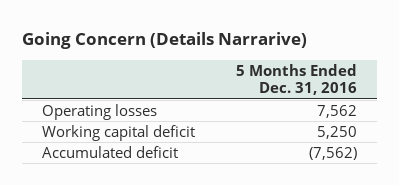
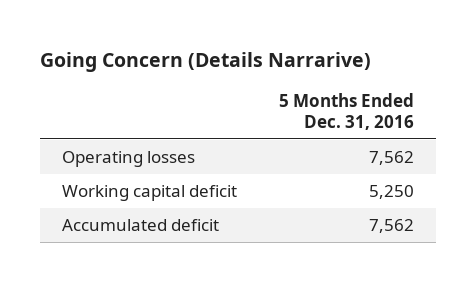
[308,146,357,160] (7,562) -> [369,219,415,234] 7,562

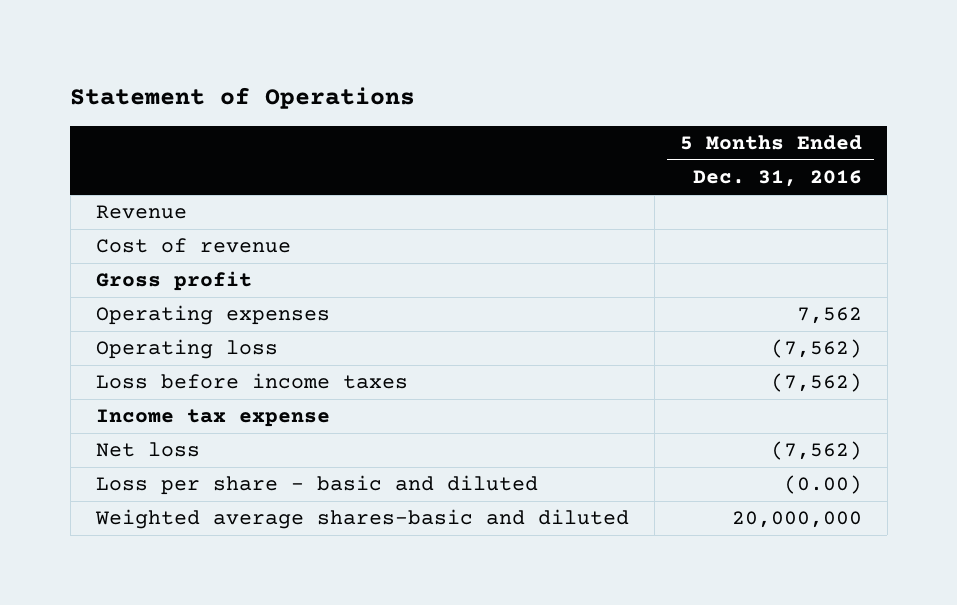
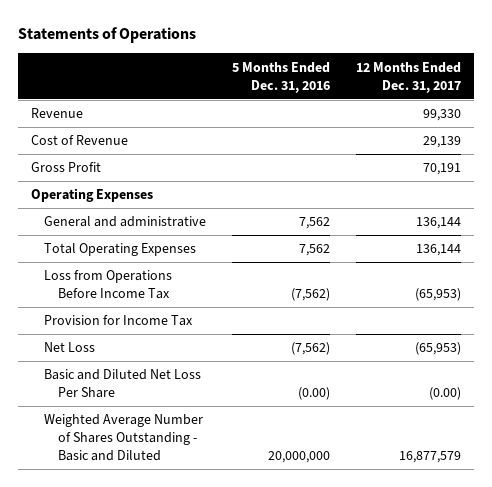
[70,86,416,109] Statement of Operations -> [17,27,196,44] Statements of Operations
none -> [356,61,462,93] 12 Months Ended Dec. 31, 2017
[95,339,278,360] Operating loss -> none
[95,238,291,254] Cost of revenue -> [30,135,128,146] Cost of Revenue
[95,271,252,292] Gross profit -> [30,162,101,173] Gross Profit
none -> [30,188,153,203] Operating Expenses
none -> [44,216,207,228] General and administrative
[95,305,330,326] Operating expenses -> [44,243,197,257] Total Operating Expenses
[95,373,408,390] Loss before income taxes -> [44,270,173,300] Loss from Operations Before Income Tax
[95,409,330,428] Income tax expense -> [44,315,194,327] Provision for Income Tax
[95,442,200,458] Net loss -> [44,342,96,353] Net Loss
[95,475,538,496] Loss per share - basic and diluted -> [44,369,202,399] Basic and Diluted Net Loss Per Share
[94,509,629,530] Weighted average shares-basic and diluted -> [44,414,204,462] Weighted Average Number of Shares Outstanding - Basic and Diluted

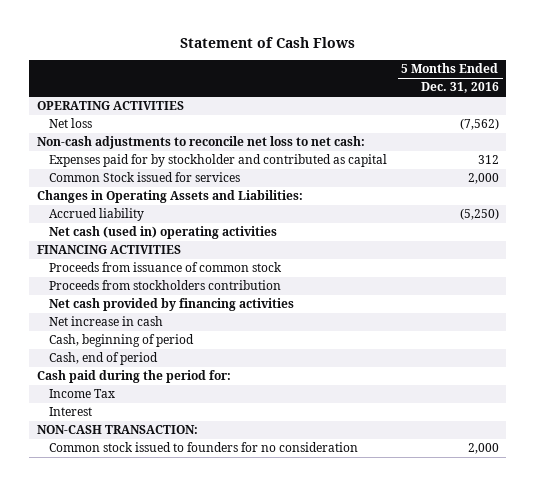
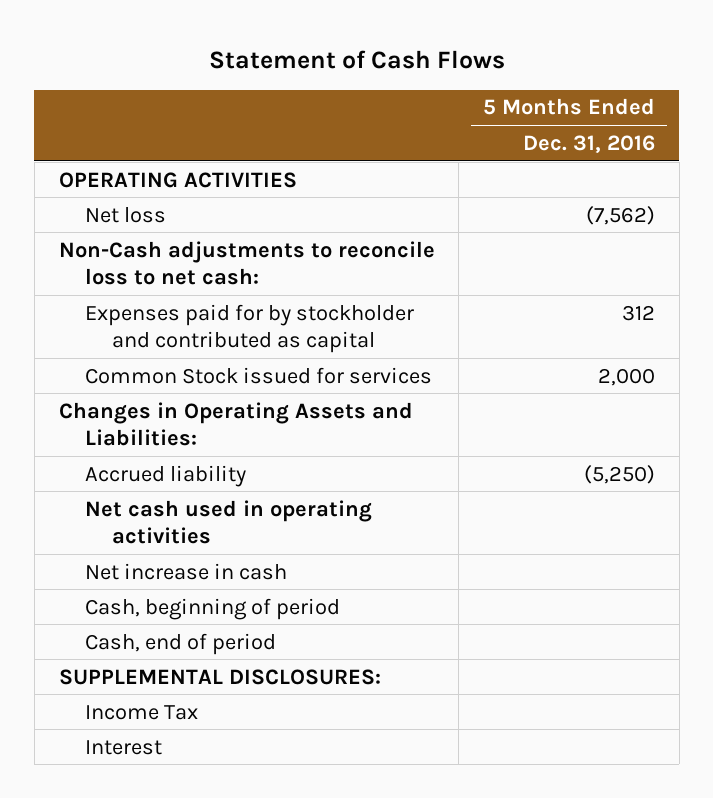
[36,136,365,150] Non-cash adjustments to reconcile net loss to net cash: -> [58,240,435,286] Non-Cash adjustments to reconcile loss to net cash:
[36,245,181,255] FINANCING ACTIVITIES -> none
[48,262,282,273] Proceeds from issuance of common stock -> none
[48,280,281,291] Proceeds from stockholders contribution -> none
[48,298,294,312] Net cash provided by financing activities -> none
[48,226,277,240] Net cash (used in) operating activities -> [85,499,373,545] Net cash used in operating activities
[36,370,231,384] Cash paid during the period for: -> none
none -> [58,668,381,685] SUPPLEMENTAL DISCLOSURES:
[36,425,198,435] NON-CASH TRANSACTION: -> none
[48,442,358,453] Common stock issued to founders for no consideration -> none

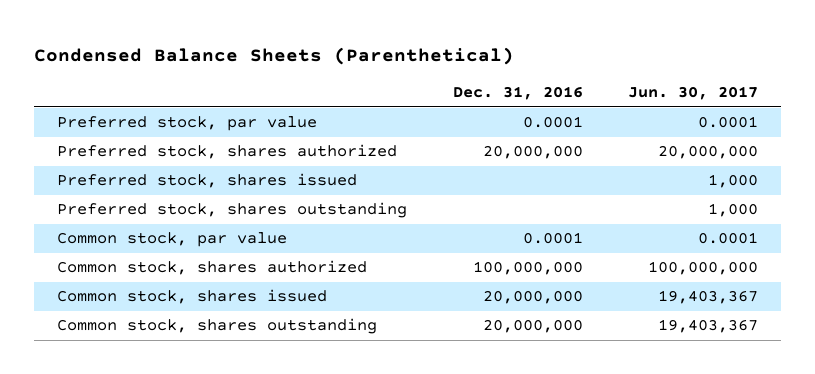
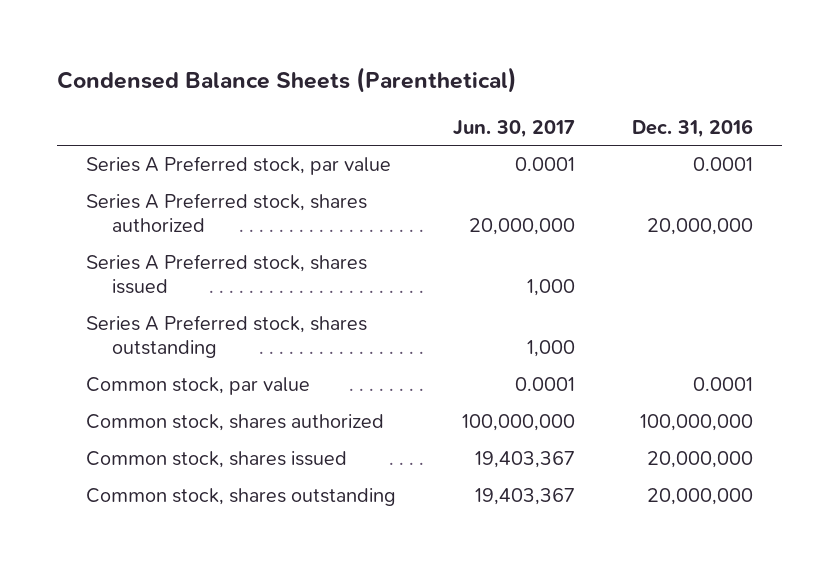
[56,116,317,132] Preferred stock, par value -> [85,156,391,176] Series A Preferred stock, par value
[56,144,397,160] Preferred stock, shares authorized -> [85,193,367,233] Series A Preferred stock, shares authorized
[56,173,357,189] Preferred stock, shares issued -> [85,254,367,295] Series A Preferred stock, shares issued
[56,202,407,219] Preferred stock, shares outstanding -> [85,315,367,359] Series A Preferred stock, shares outstanding

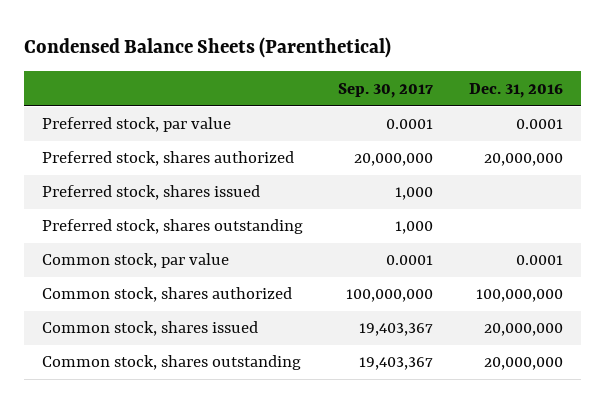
[453,119,576,138] Jun. 30, 2017 -> none
none -> [338,82,434,98] Sep. 30, 2017
[85,156,391,176] Series A Preferred stock, par value -> [41,117,231,133] Preferred stock, par value
[85,193,367,233] Series A Preferred stock, shares authorized -> [41,151,294,167] Preferred stock, shares authorized
[85,254,367,295] Series A Preferred stock, shares issued -> [41,185,260,201] Preferred stock, shares issued
[85,315,367,359] Series A Preferred stock, shares outstanding -> [41,219,303,235] Preferred stock, shares outstanding

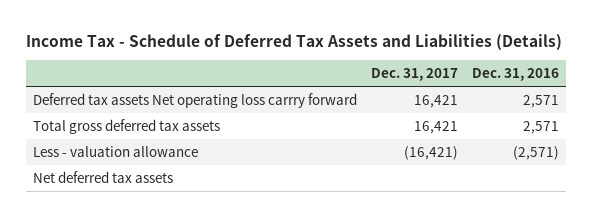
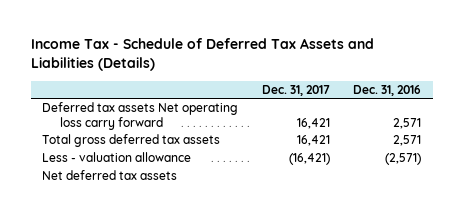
[32,92,357,108] Deferred tax assets Net operating loss carrry forward -> [42,102,239,130] Deferred tax assets Net operating loss carry forward

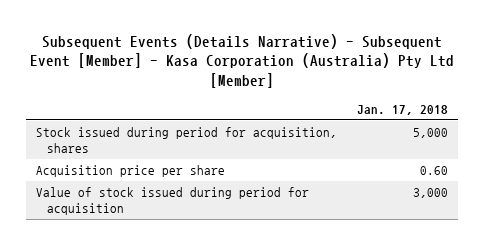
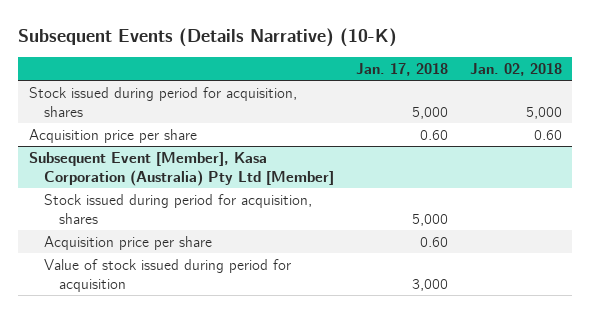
[29,33,454,89] Subsequent Events (Details Narrative) - Subsequent Event [Member] - Kasa Corporation (Australia) Pty Ltd [Member] -> [18,28,398,48] Subsequent Events (Details Narrative) (10-K)
none -> [469,63,562,77] Jan. 02, 2018
none -> [29,151,335,186] Subsequent Event [Member], Kasa Corporation (Australia) Pty Ltd [Member]
none -> [44,193,313,224] Stock issued during period for acquisition, shares
none -> [44,235,213,250] Acquisition price per share

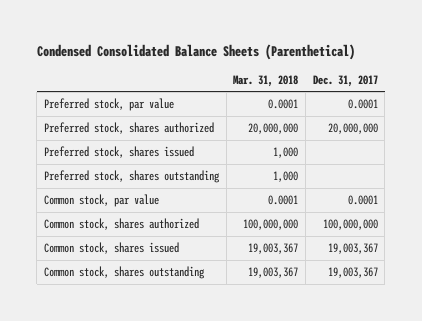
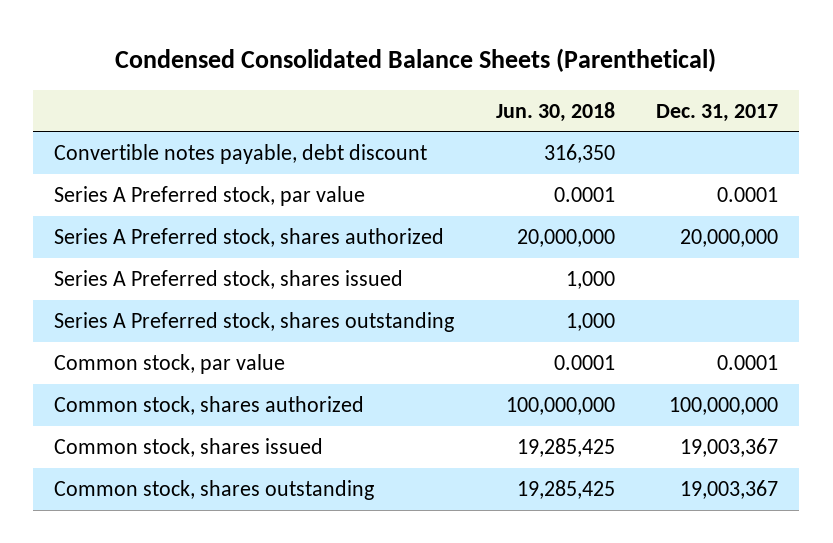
[233,74,299,87] Mar. 31, 2018 -> none
none -> [495,101,615,122] Jun. 30, 2018
none -> [54,143,428,164] Convertible notes payable, debt discount
[43,98,174,112] Preferred stock, par value -> [54,185,366,206] Series A Preferred stock, par value
[43,122,214,135] Preferred stock, shares authorized -> [54,227,445,247] Series A Preferred stock, shares authorized
[43,146,194,159] Preferred stock, shares issued -> [54,269,404,289] Series A Preferred stock, shares issued
[43,170,220,184] Preferred stock, shares outstanding -> [54,311,455,332] Series A Preferred stock, shares outstanding

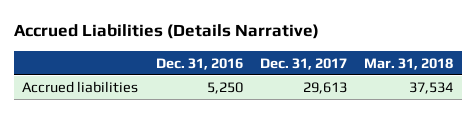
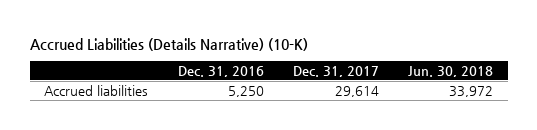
[13,24,319,40] Accrued Liabilities (Details Narrative) -> [29,37,308,51] Accrued Liabilities (Details Narrative) (10-K)
[364,57,454,70] Mar. 31, 2018 -> none
none -> [408,65,494,77] Jun. 30, 2018
[302,82,347,95] 29,613 -> [334,85,379,97] 29,614

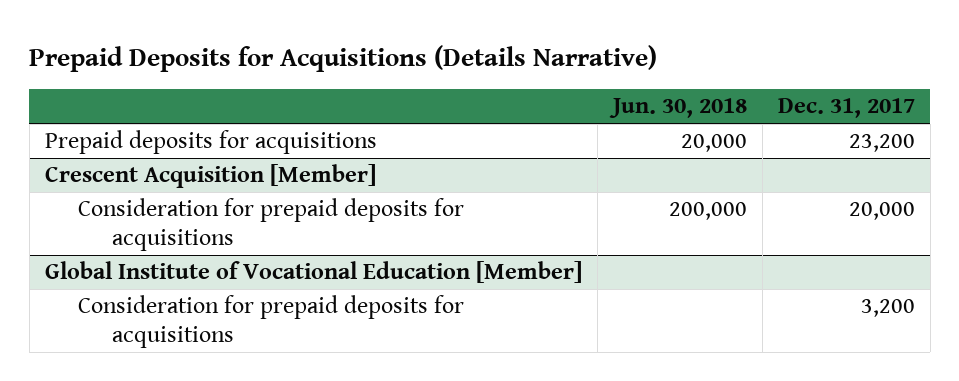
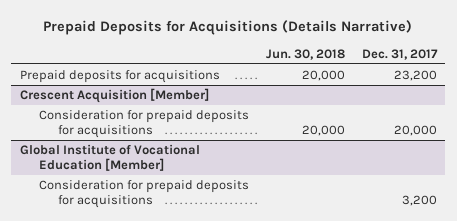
[668,202,747,221] 200,000 -> [301,125,345,137] 20,000

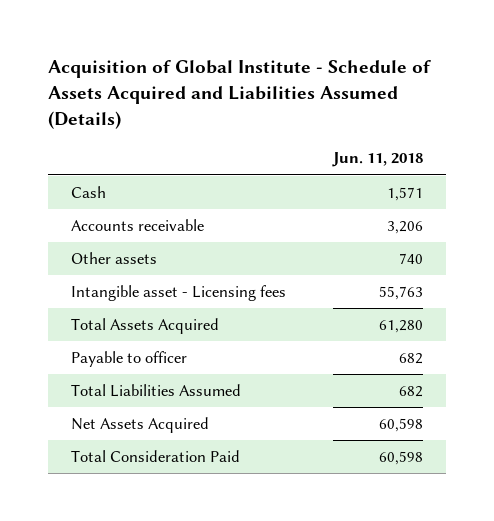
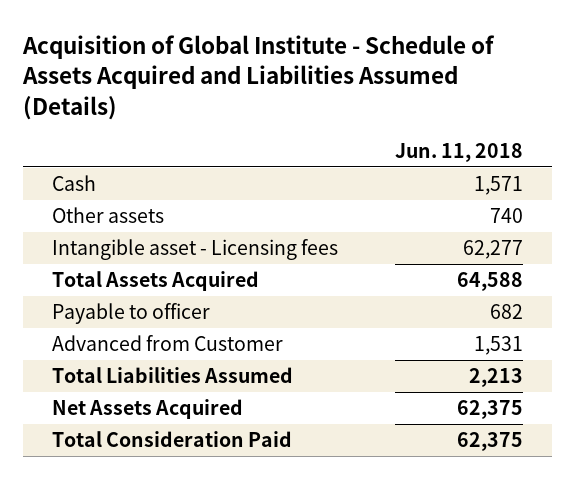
[71,219,205,232] Accounts receivable -> none
[378,286,423,301] 55,763 -> [463,240,524,260] 62,277
[378,320,423,334] 61,280 -> [457,272,524,292] 64,588
none -> [52,335,284,352] Advanced from Customer
[398,386,423,398] 682 -> [469,368,524,388] 2,213
[378,418,423,433] 60,598 -> [457,400,524,420] 62,375
[378,451,423,466] 60,598 -> [457,432,524,452] 62,375

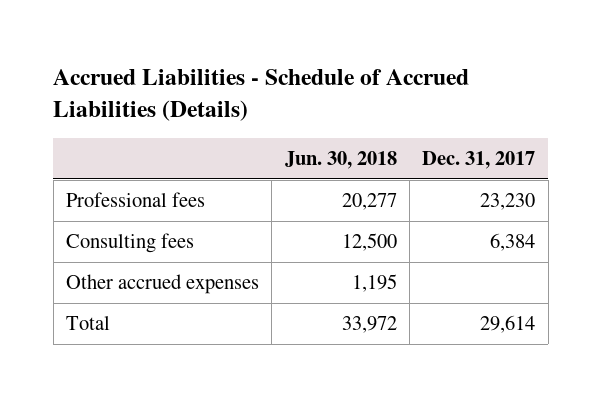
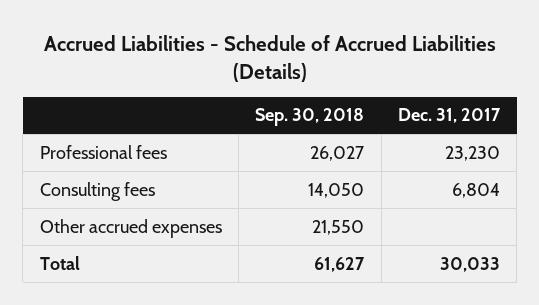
[284,150,397,169] Jun. 30, 2018 -> none
none -> [255,108,365,127] Sep. 30, 2018
[490,233,536,252] 6,384 -> [451,182,500,198] 6,804
[480,315,536,334] 29,614 -> [439,256,500,272] 30,033

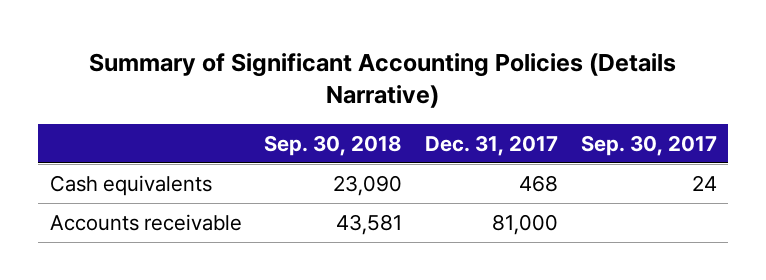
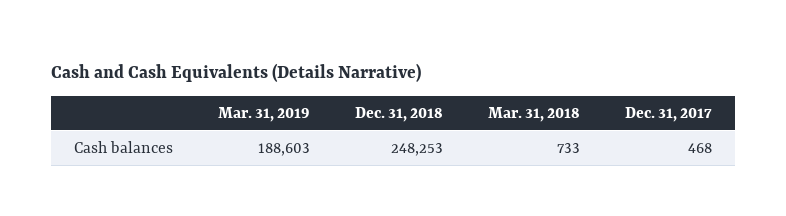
[89,52,677,108] Summary of Significant Accounting Policies (Details Narrative) -> [51,63,422,83] Cash and Cash Equivalents (Details Narrative)
[264,134,403,156] Sep. 30, 2018 -> none
[580,134,717,156] Sep. 30, 2017 -> none
none -> [217,106,310,122] Mar. 31, 2019
none -> [355,106,444,122] Dec. 31, 2018
none -> [488,106,581,122] Mar. 31, 2018
[49,213,242,231] Accounts receivable -> none
[49,174,212,196] Cash equivalents -> [73,140,173,153] Cash balances

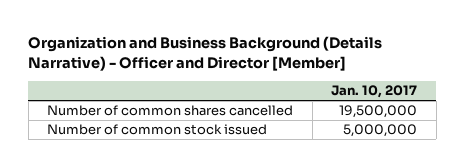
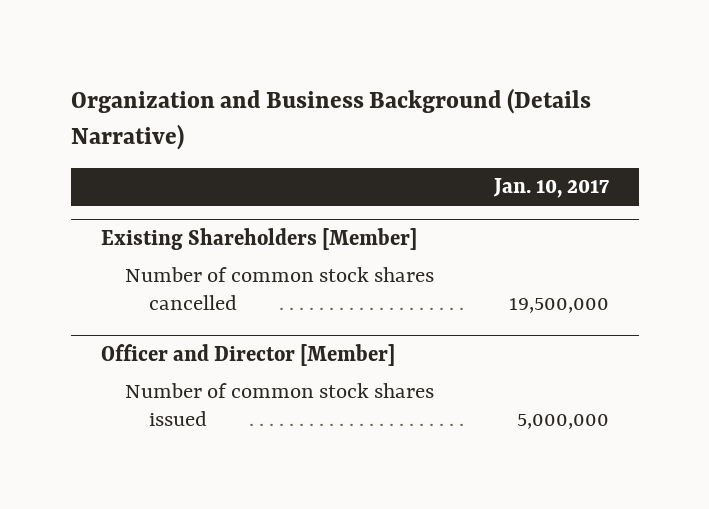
[28,36,383,72] Organization and Business Background (Details Narrative) - Officer and Director [Member] -> [70,87,591,151] Organization and Business Background (Details Narrative)
none -> [100,228,417,251] Existing Shareholders [Member]
[47,105,294,117] Number of common shares cancelled -> [124,267,434,311] Number of common stock shares cancelled
none -> [100,344,395,367] Officer and Director [Member]
[47,124,268,136] Number of common stock issued -> [124,383,434,427] Number of common stock shares issued

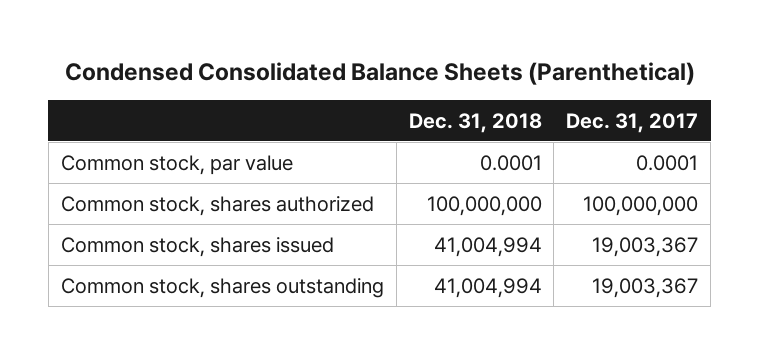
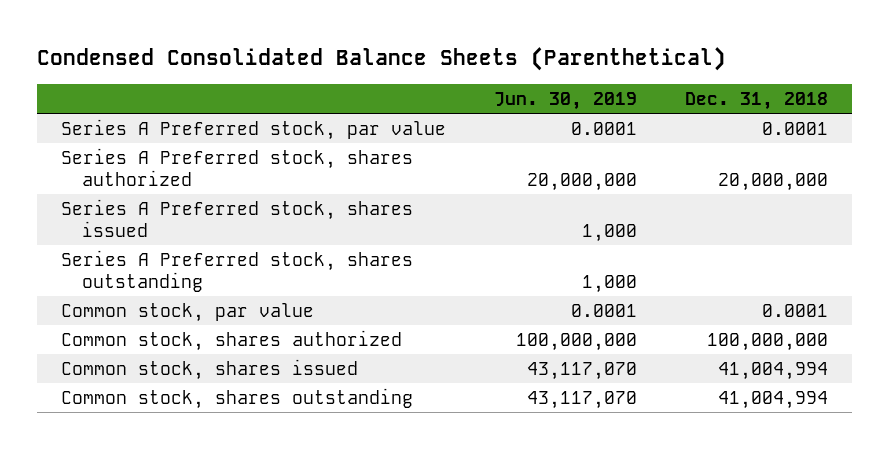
[566,112,699,133] Dec. 31, 2017 -> none
none -> [494,91,638,110] Jun. 30, 2019
none -> [61,119,447,141] Series A Preferred stock, par value
none -> [61,148,414,186] Series A Preferred stock, shares authorized
none -> [61,199,414,237] Series A Preferred stock, shares issued
none -> [61,250,414,292] Series A Preferred stock, shares outstanding

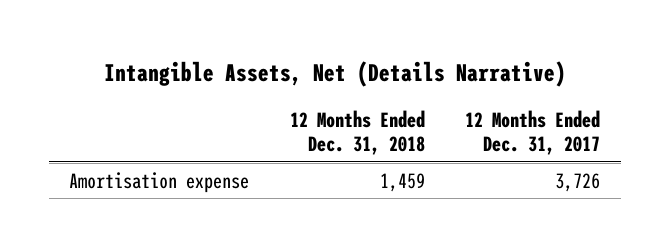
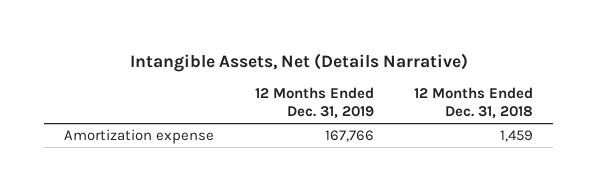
[465,109,601,156] 12 Months Ended Dec. 31, 2017 -> none
none -> [254,87,374,120] 12 Months Ended Dec. 31, 2019
[69,171,250,193] Amortisation expense -> [63,129,214,145] Amortization expense

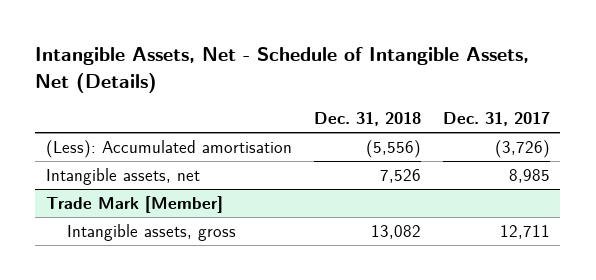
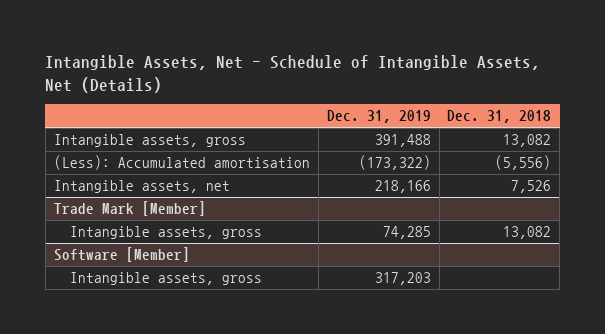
[442,112,550,127] Dec. 31, 2017 -> none
none -> [326,110,431,124] Dec. 31, 2019
none -> [53,134,246,148] Intangible assets, gross
none -> [53,247,190,263] Software [Member]
none -> [69,272,262,286] Intangible assets, gross

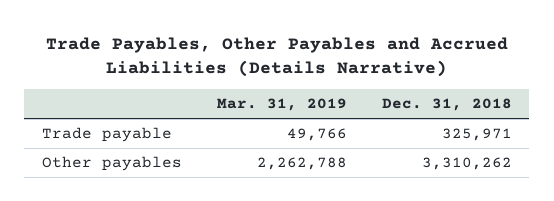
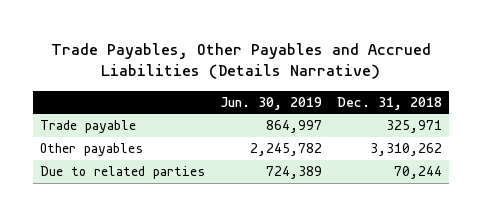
[216,98,347,112] Mar. 31, 2019 -> none
none -> [219,96,322,110] Jun. 30, 2019
none -> [40,166,206,180] Due to related parties

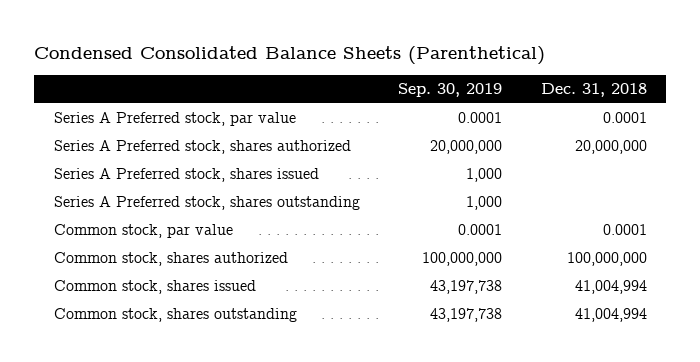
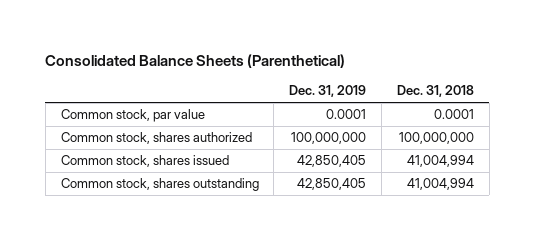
[34,45,546,65] Condensed Consolidated Balance Sheets (Parenthetical) -> [45,53,346,68] Consolidated Balance Sheets (Parenthetical)
[398,83,503,98] Sep. 30, 2019 -> none
none -> [289,85,367,98] Dec. 31, 2019
[53,112,296,127] Series A Preferred stock, par value -> none
[53,140,351,155] Series A Preferred stock, shares authorized -> none
[53,168,319,183] Series A Preferred stock, shares issued -> none
[53,196,360,211] Series A Preferred stock, shares outstanding -> none

